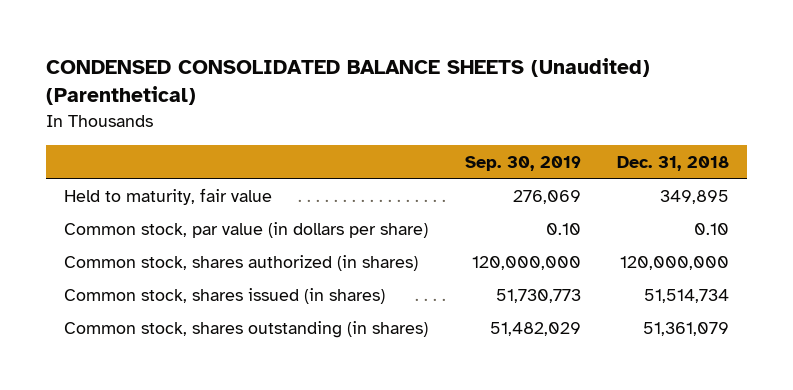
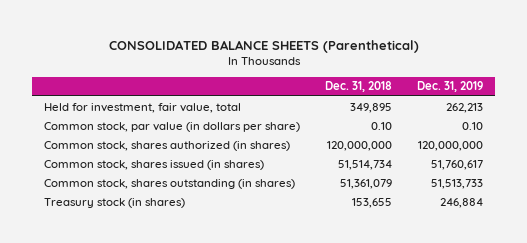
[46,58,651,106] CONDENSED CONSOLIDATED BALANCE SHEETS (Unaudited) (Parenthetical) -> [108,39,419,53] CONSOLIDATED BALANCE SHEETS (Parenthetical)
[464,155,581,171] Sep. 30, 2019 -> none
none -> [416,81,483,93] Dec. 31, 2019
[64,187,273,205] Held to maturity, fair value -> [44,102,242,113] Held for investment, fair value, total
none -> [44,197,186,208] Treasury stock (in shares)

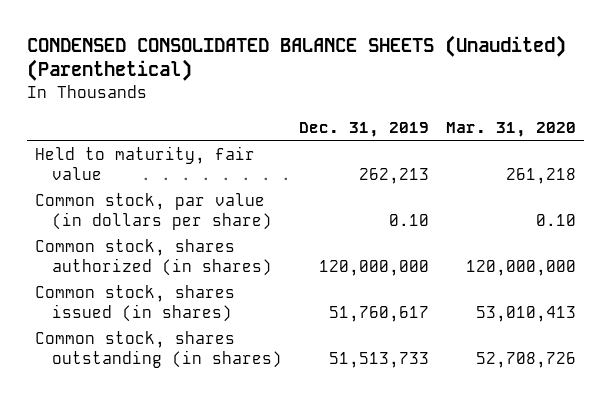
[108,39,419,53] CONSOLIDATED BALANCE SHEETS (Parenthetical) -> [26,34,566,82] CONDENSED CONSOLIDATED BALANCE SHEETS (Unaudited) (Parenthetical)
[325,81,393,93] Dec. 31, 2018 -> none
none -> [445,121,576,137] Mar. 31, 2020
[44,102,242,113] Held for investment, fair value, total -> [35,145,256,180] Held to maturity, fair value
[44,197,186,208] Treasury stock (in shares) -> none

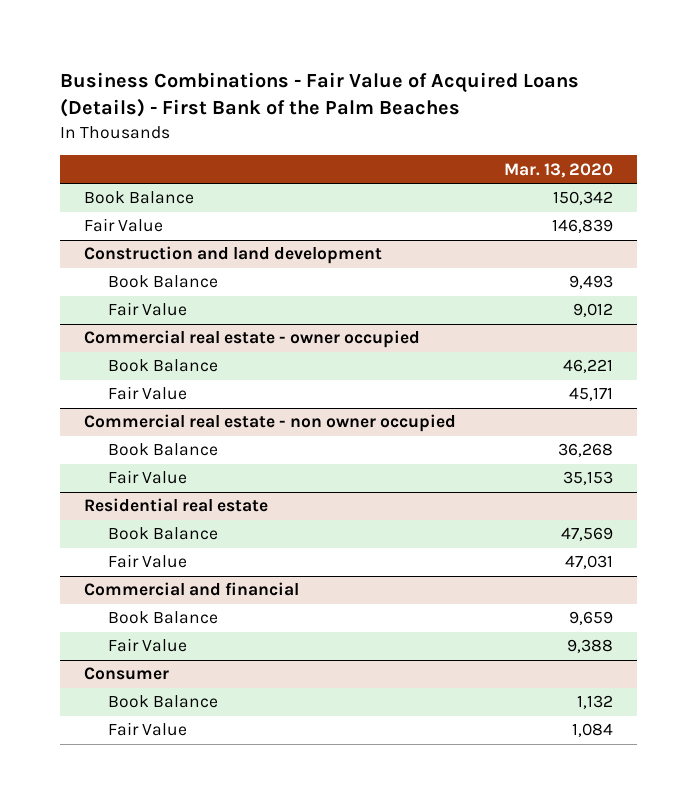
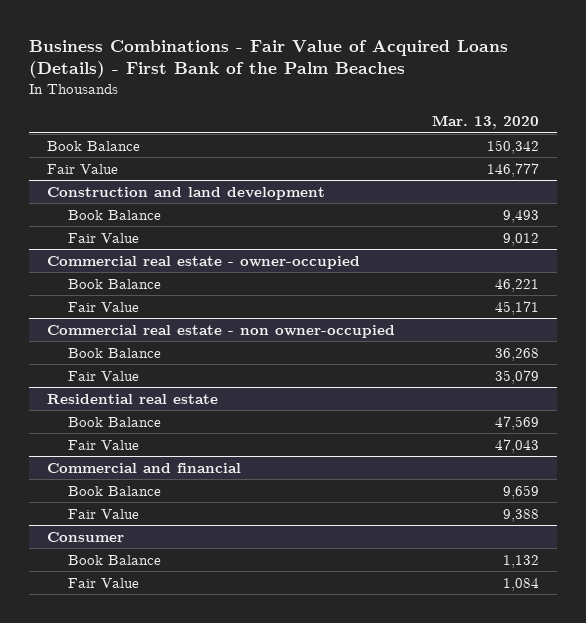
[552,219,614,234] 146,839 -> [486,162,539,177] 146,777
[84,330,421,349] Commercial real estate - owner occupied -> [47,255,361,269] Commercial real estate - owner-occupied
[84,414,457,433] Commercial real estate - non owner occupied -> [47,324,396,338] Commercial real estate - non owner-occupied
[563,471,614,486] 35,153 -> [494,369,539,384] 35,079
[565,555,614,570] 47,031 -> [494,438,539,453] 47,043

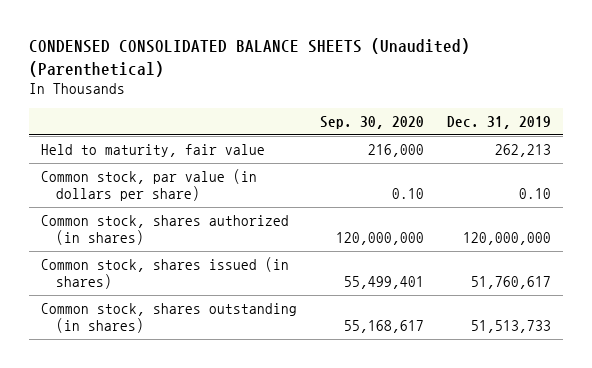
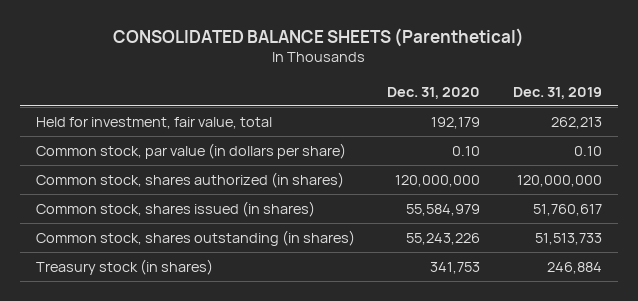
[28,38,470,77] CONDENSED CONSOLIDATED BALANCE SHEETS (Unaudited) (Parenthetical) -> [112,27,524,47] CONSOLIDATED BALANCE SHEETS (Parenthetical)
[319,115,424,129] Sep. 30, 2020 -> none
none -> [387,86,481,99] Dec. 31, 2020
[40,144,265,158] Held to maturity, fair value -> [36,116,273,129] Held for investment, fair value, total
none -> [36,258,214,275] Treasury stock (in shares)

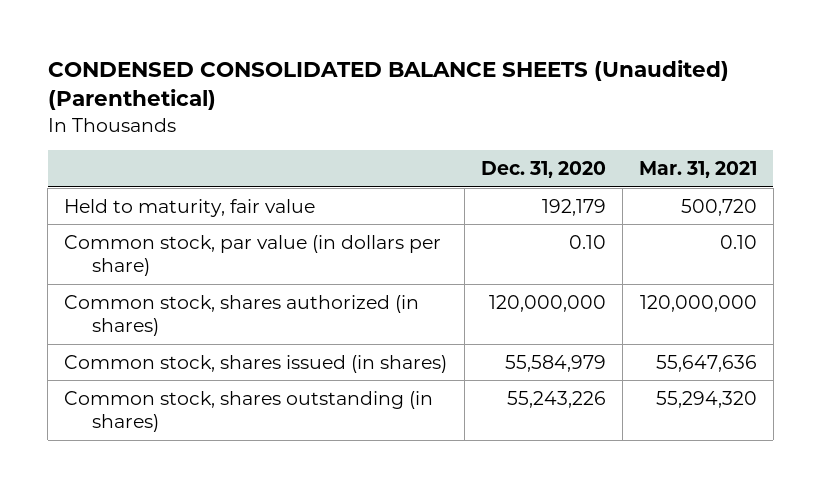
[112,27,524,47] CONSOLIDATED BALANCE SHEETS (Parenthetical) -> [47,60,729,111] CONDENSED CONSOLIDATED BALANCE SHEETS (Unaudited) (Parenthetical)
[512,86,602,99] Dec. 31, 2019 -> none
none -> [638,161,757,179] Mar. 31, 2021
[36,116,273,129] Held for investment, fair value, total -> [64,198,316,217] Held to maturity, fair value
[36,258,214,275] Treasury stock (in shares) -> none

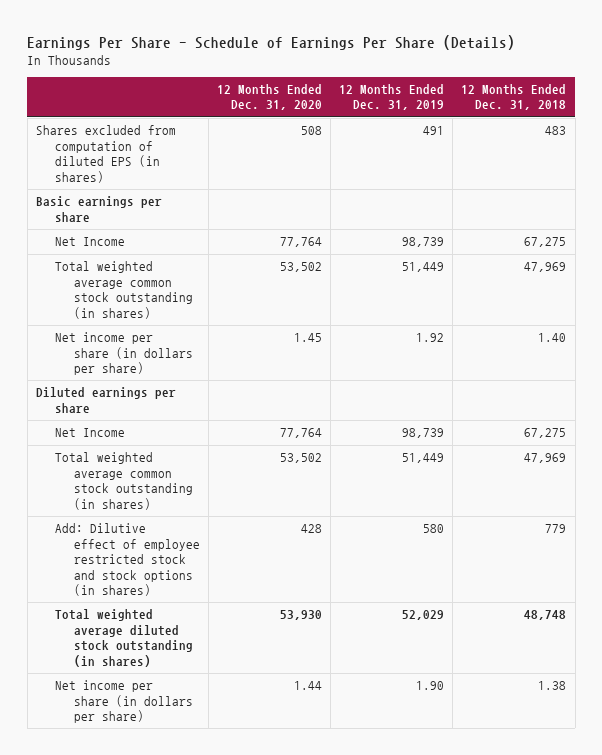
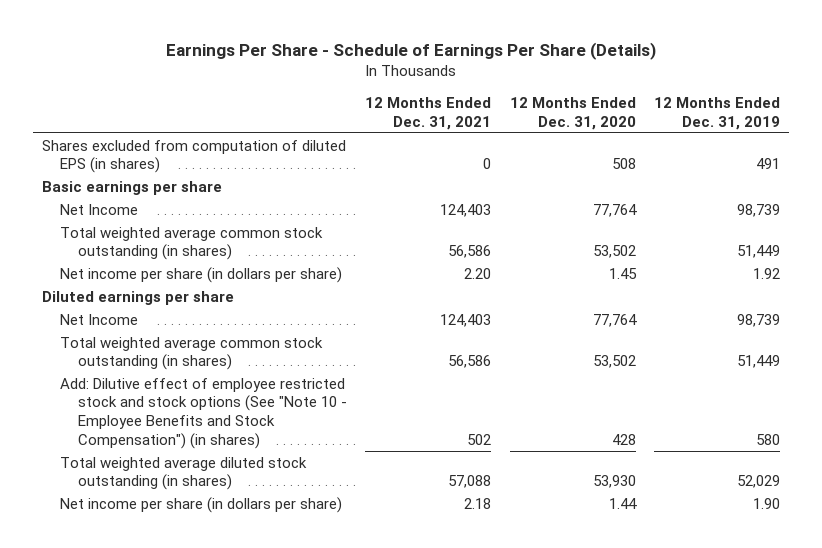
[461,83,567,111] 12 Months Ended Dec. 31, 2018 -> none
none -> [365,96,492,130] 12 Months Ended Dec. 31, 2021
[54,523,201,596] Add: Dilutive effect of employee restricted stock and stock options (in shares) -> [59,377,347,449] Add: Dilutive effect of employee restricted stock and stock options (See "Note 10 - Employee Benefits and Stock Compensation") (in shares)

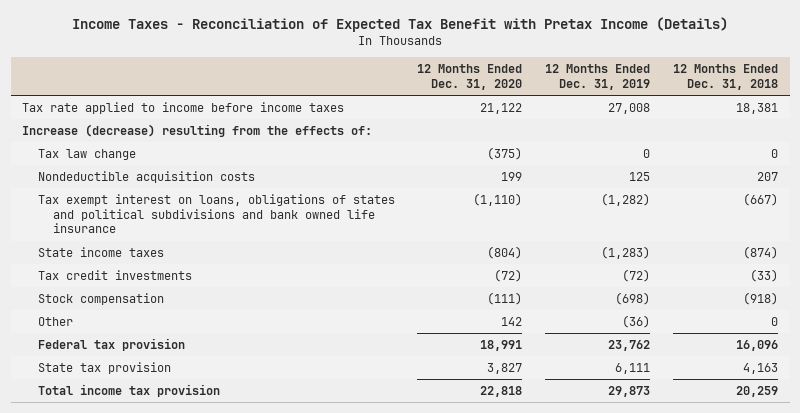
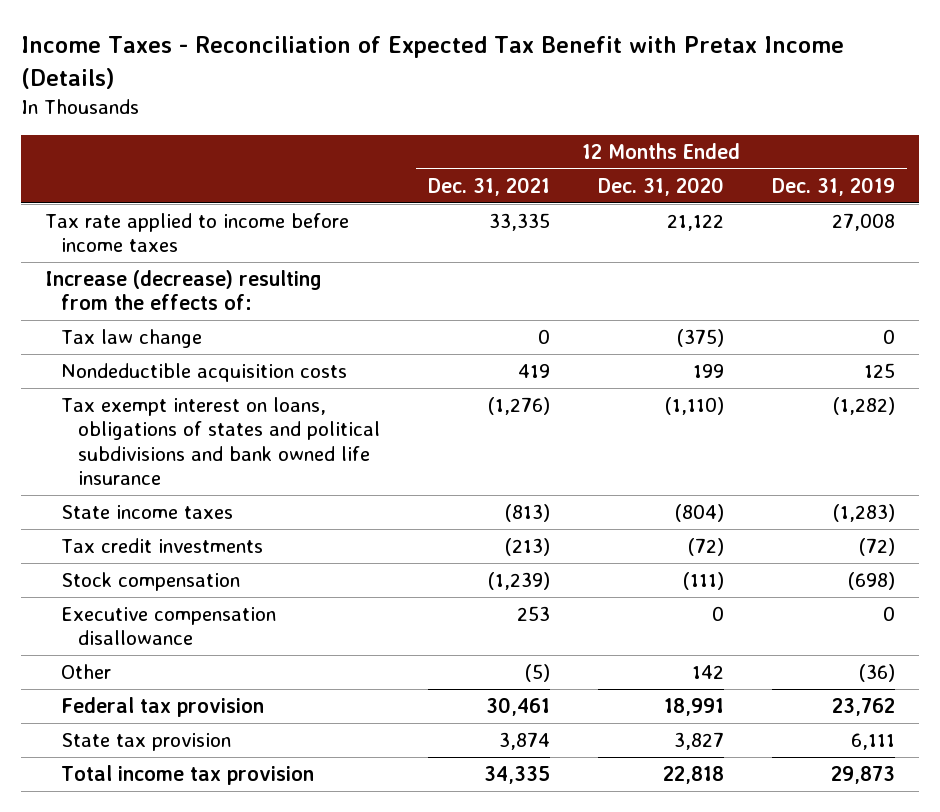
[673,64,779,90] 12 Months Ended Dec. 31, 2018 -> none
none -> [427,176,550,196] Dec. 31, 2021
none -> [61,607,277,646] Executive compensation disallowance

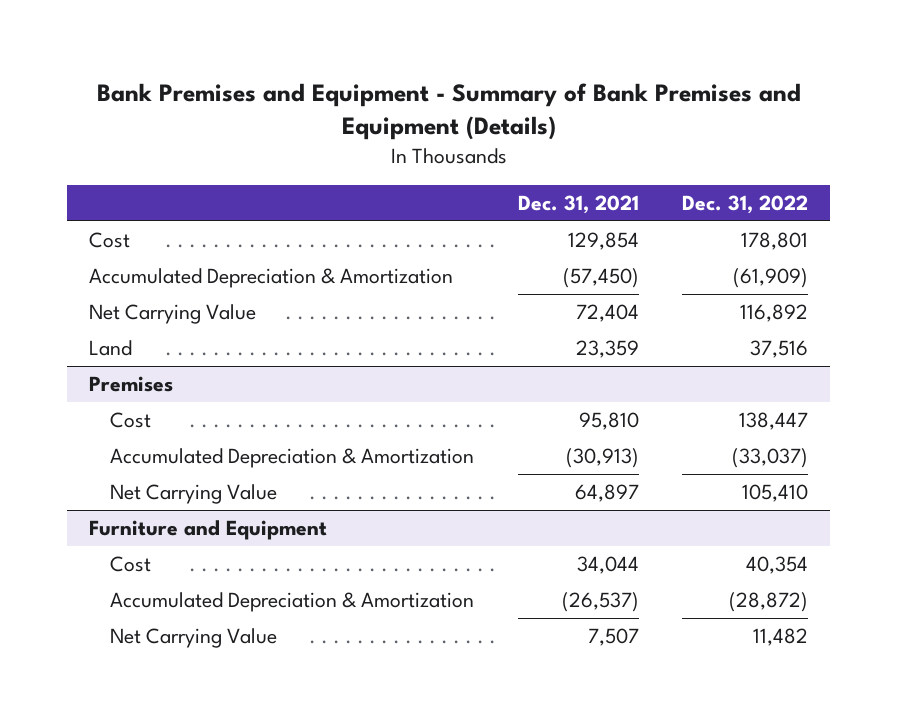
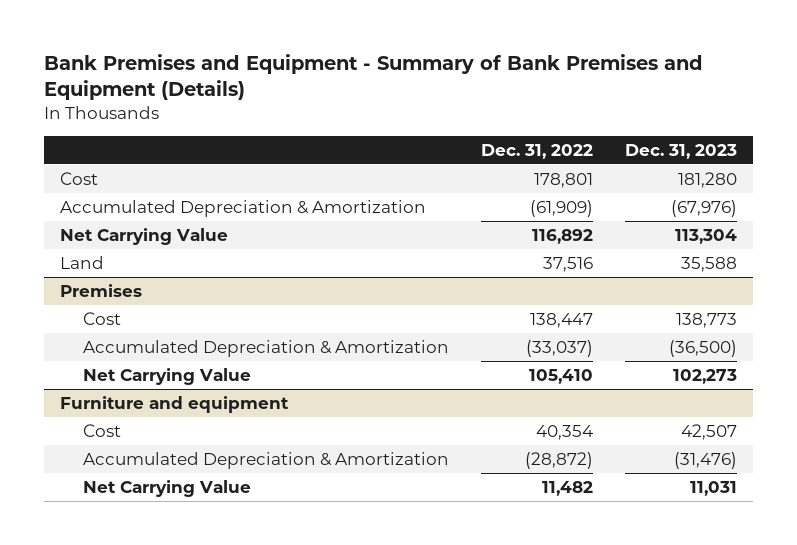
[517,194,639,214] Dec. 31, 2021 -> none
none -> [624,143,737,159] Dec. 31, 2023
[89,520,328,541] Furniture and Equipment -> [60,395,290,413] Furniture and equipment

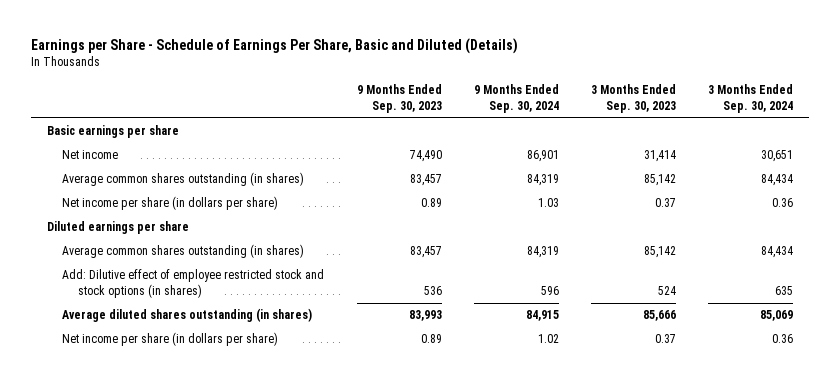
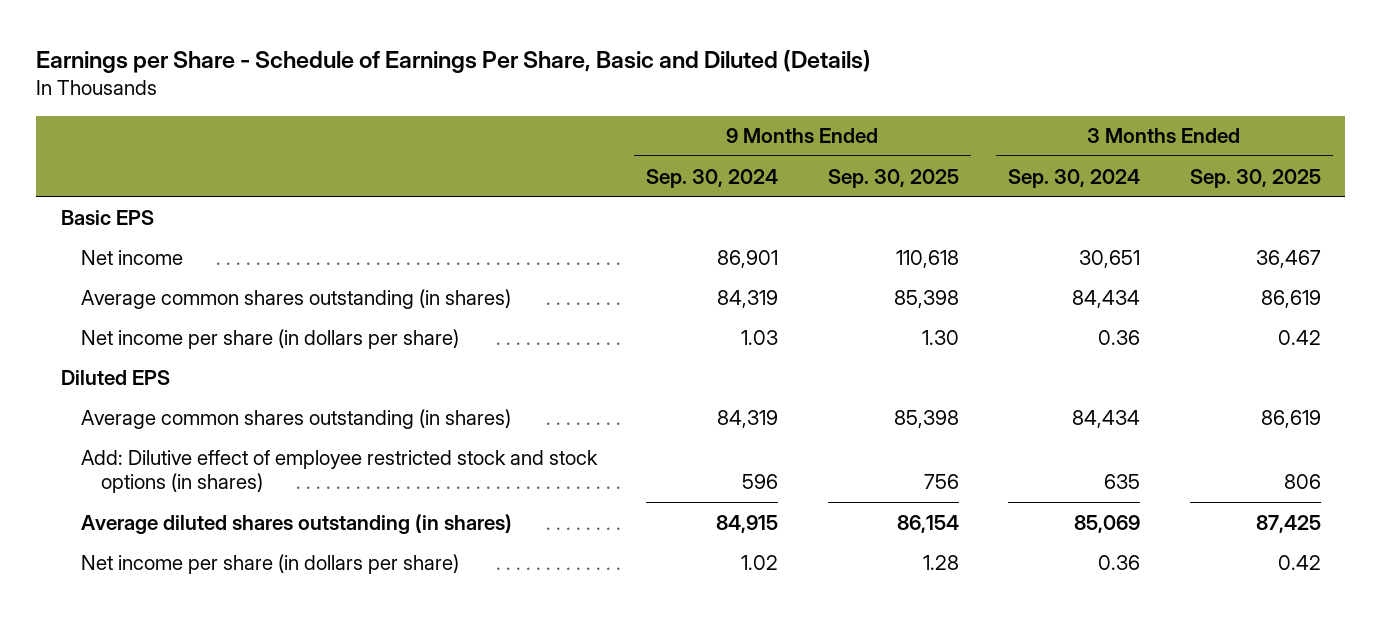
[356,84,442,113] 9 Months Ended Sep. 30, 2023 -> none
[591,84,677,113] 3 Months Ended Sep. 30, 2023 -> none
none -> [827,168,959,188] Sep. 30, 2025
none -> [1189,168,1321,188] Sep. 30, 2025
[46,125,179,139] Basic earnings per share -> [60,209,154,225] Basic EPS
[46,221,189,235] Diluted earnings per share -> [60,369,170,385] Diluted EPS

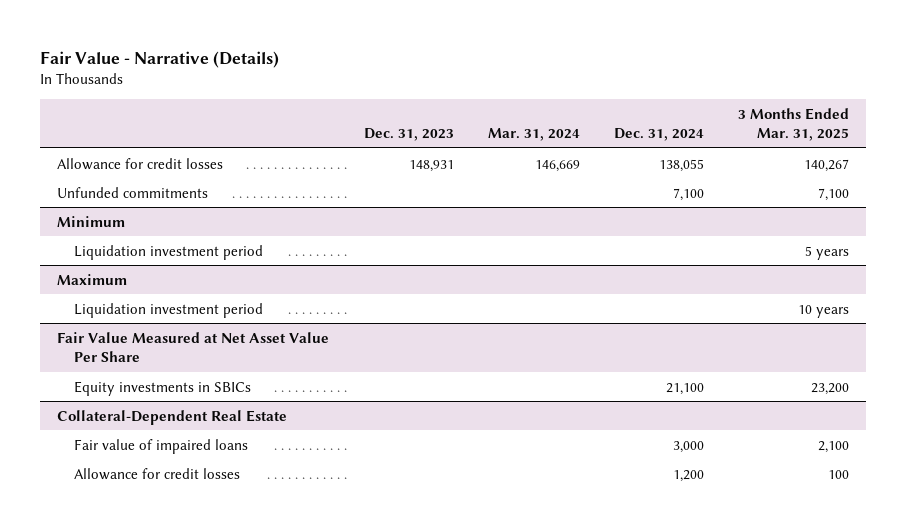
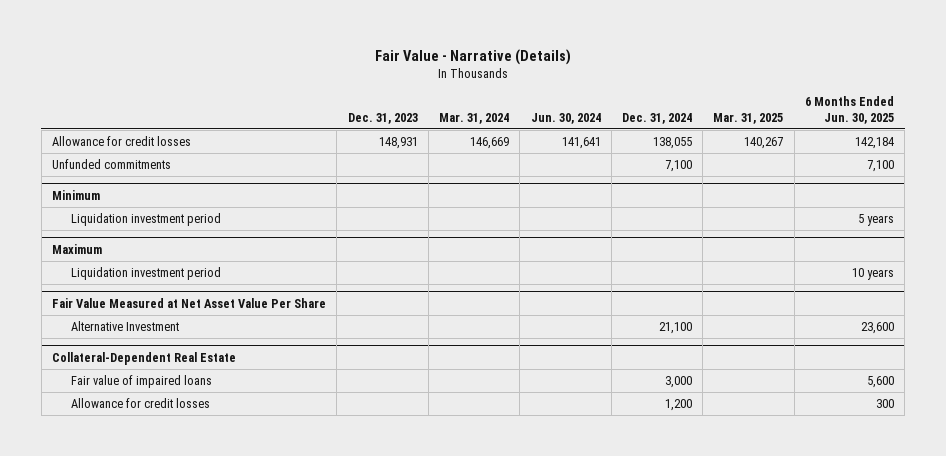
[738,107,850,142] 3 Months Ended Mar. 31, 2025 -> none
none -> [530,112,601,124] Jun. 30, 2024
none -> [713,112,784,124] Mar. 31, 2025
none -> [804,96,894,124] 6 Months Ended Jun. 30, 2025
[73,380,251,396] Equity investments in SBICs -> [71,320,180,331] Alternative Investment

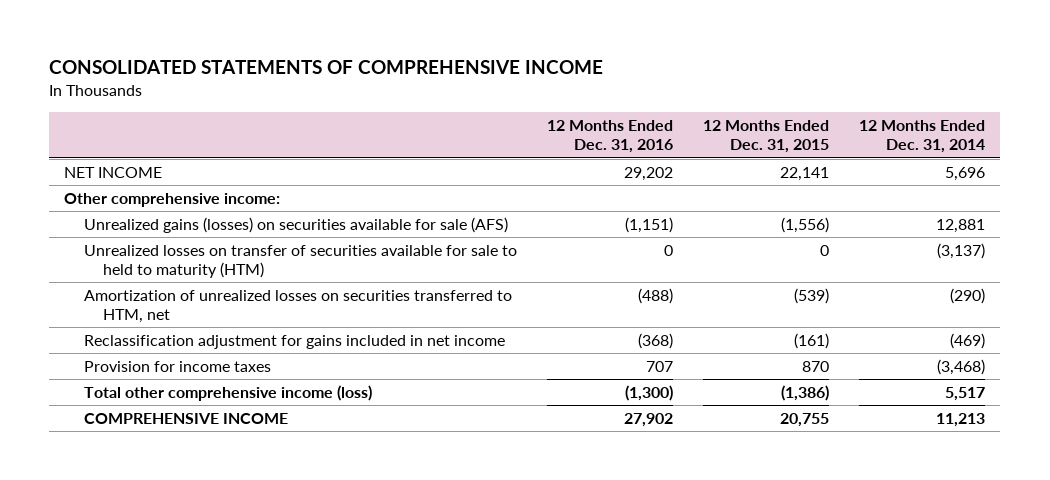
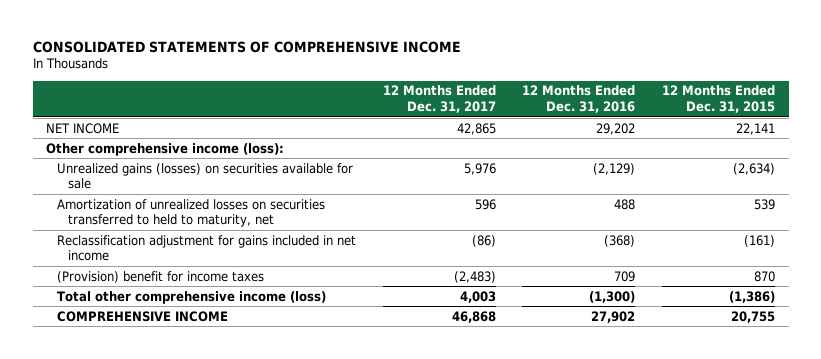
[859,119,986,154] 12 Months Ended Dec. 31, 2014 -> none
none -> [382,85,496,114] 12 Months Ended Dec. 31, 2017
[83,244,517,279] Unrealized losses on transfer of securities available for sale to held to maturity (HTM) -> none
[64,192,281,207] Other comprehensive income: -> [46,142,285,156] Other comprehensive income (loss):
[83,216,508,233] Unrealized gains (losses) on securities available for sale (AFS) -> [56,162,353,190] Unrealized gains (losses) on securities available for sale
[624,216,673,233] (1,151) -> [593,162,636,175] (2,129)
[780,216,829,233] (1,556) -> [733,162,776,175] (2,634)
[83,289,512,324] Amortization of unrealized losses on securities transferred to HTM, net -> [56,198,325,228] Amortization of unrealized losses on securities transferred to held to maturity, net
[637,287,673,304] (488) -> [614,198,636,210] 488
[793,287,829,304] (539) -> [754,198,776,210] 539
[83,360,271,372] Provision for income taxes -> [56,270,264,283] (Provision) benefit for income taxes
[645,360,673,372] 707 -> [614,270,636,282] 709

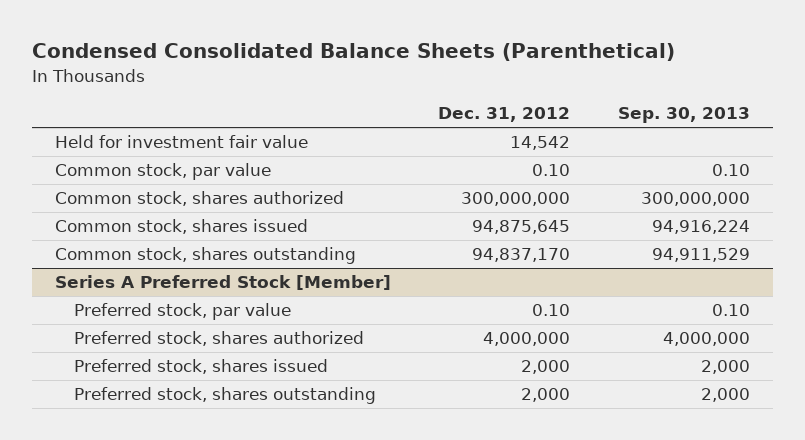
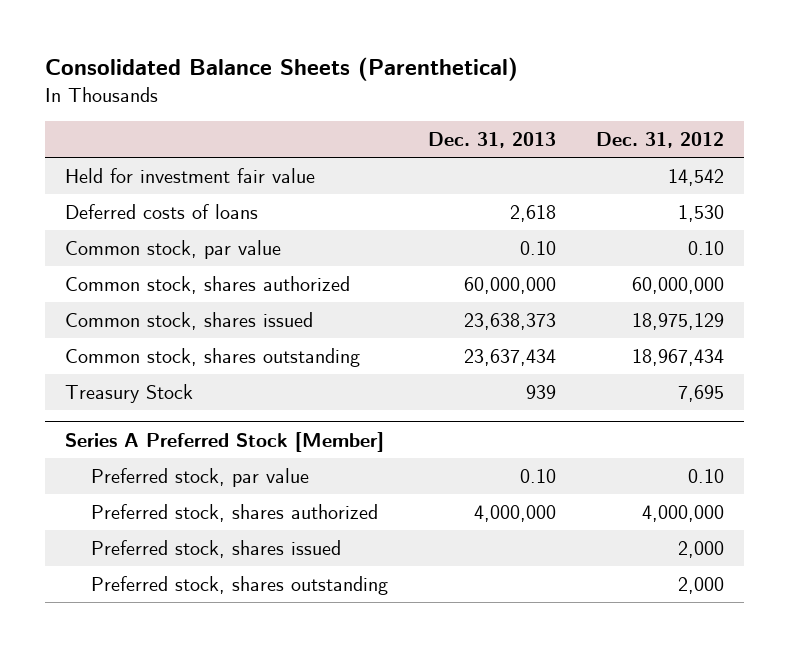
[31,43,675,62] Condensed Consolidated Balance Sheets (Parenthetical) -> [44,57,518,82] Consolidated Balance Sheets (Parenthetical)
[617,107,750,124] Sep. 30, 2013 -> none
none -> [427,132,556,149] Dec. 31, 2013
none -> [64,203,258,219] Deferred costs of loans
[461,192,571,207] 300,000,000 -> [632,276,725,294] 60,000,000
[472,220,571,235] 94,875,645 -> [632,312,725,330] 18,975,129
[472,248,571,263] 94,837,170 -> [632,348,725,366] 18,967,434
none -> [64,383,193,403] Treasury Stock

